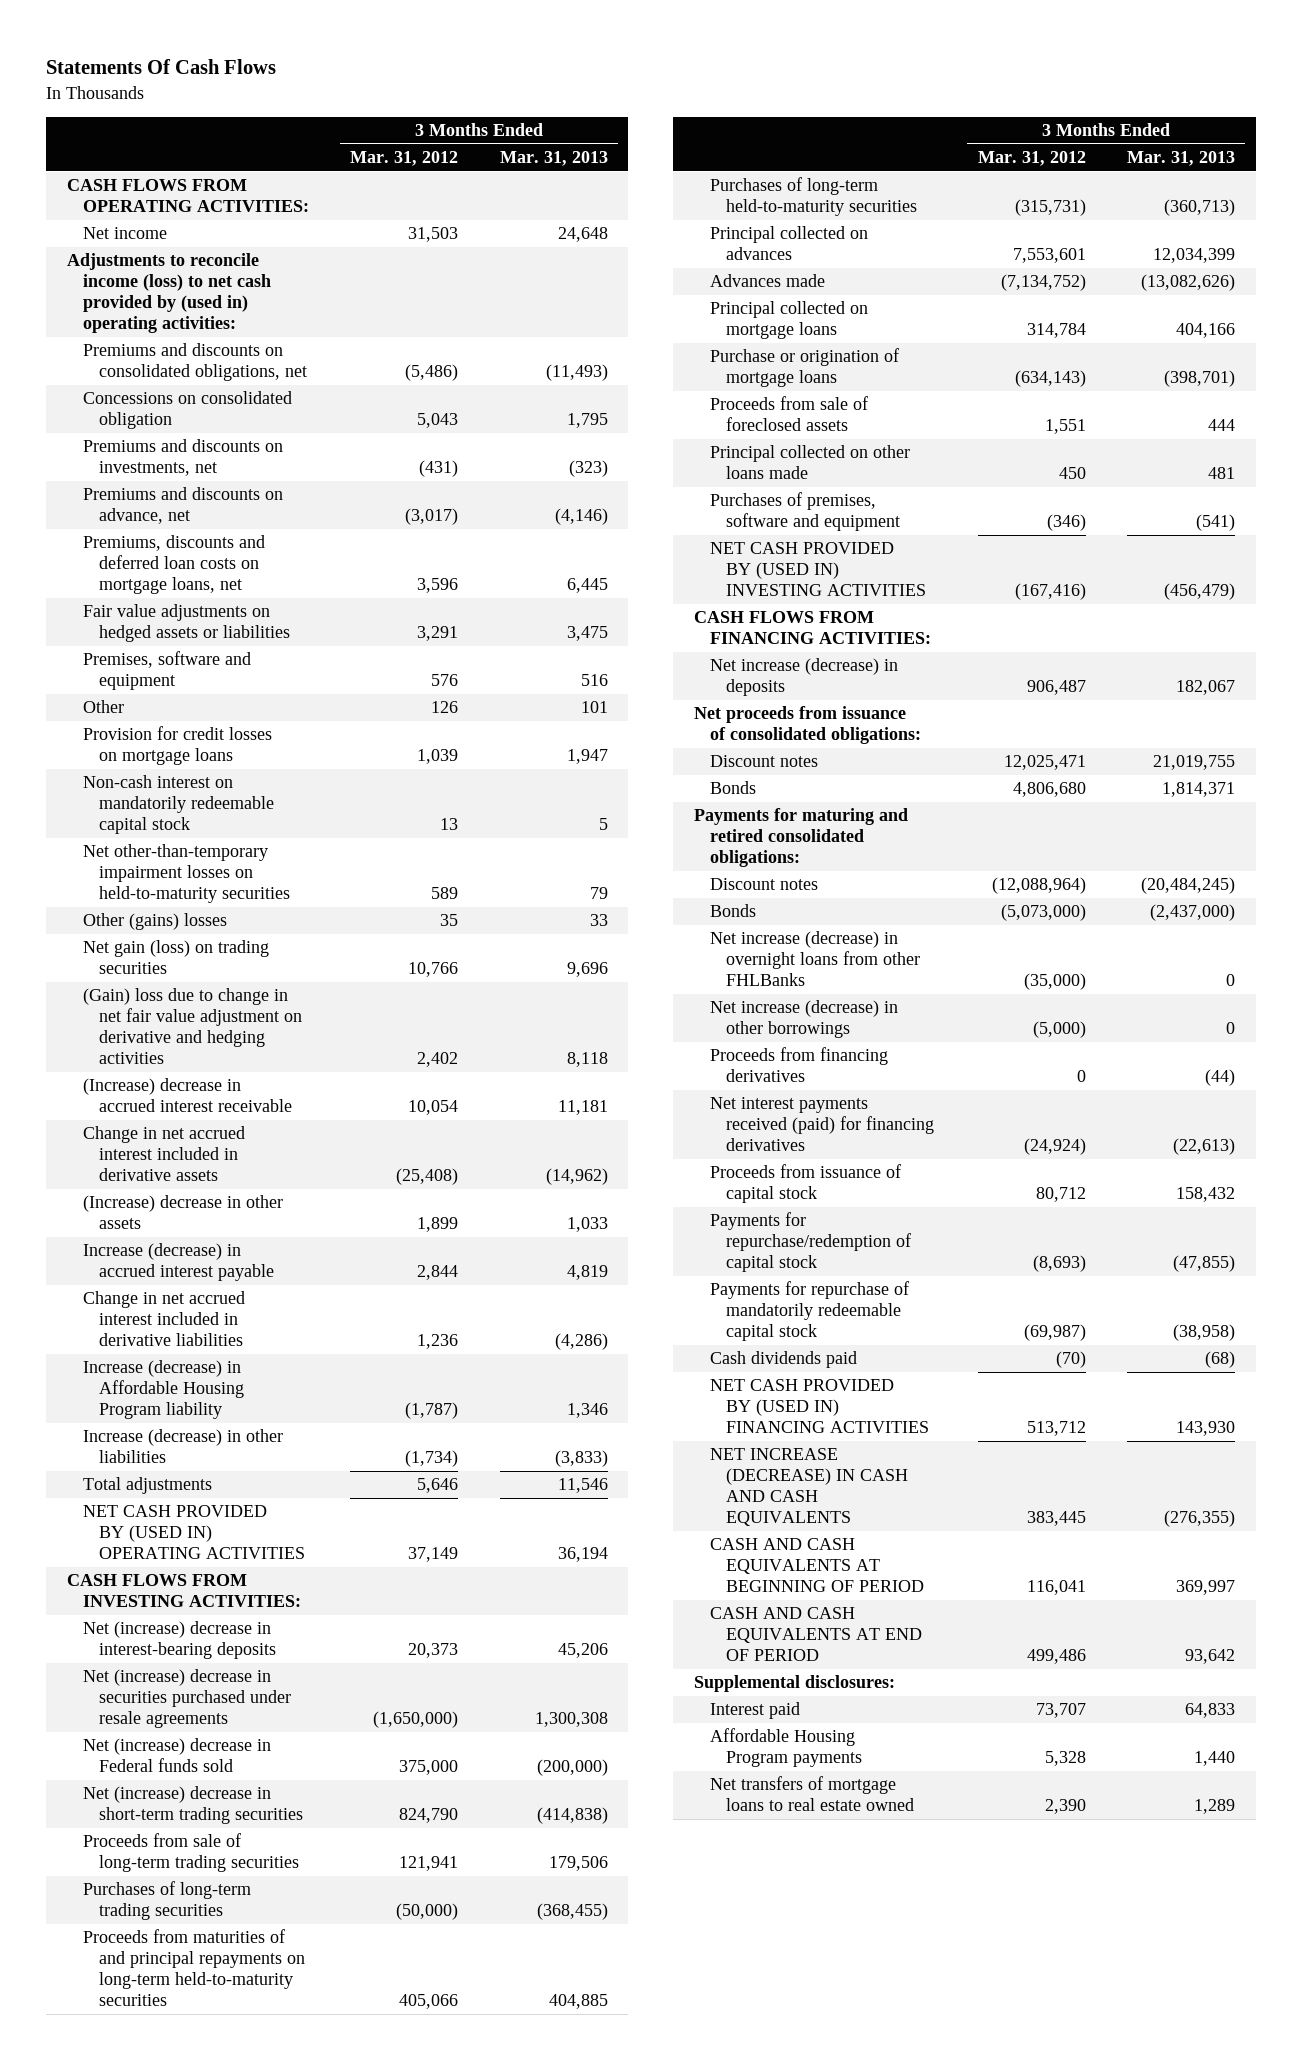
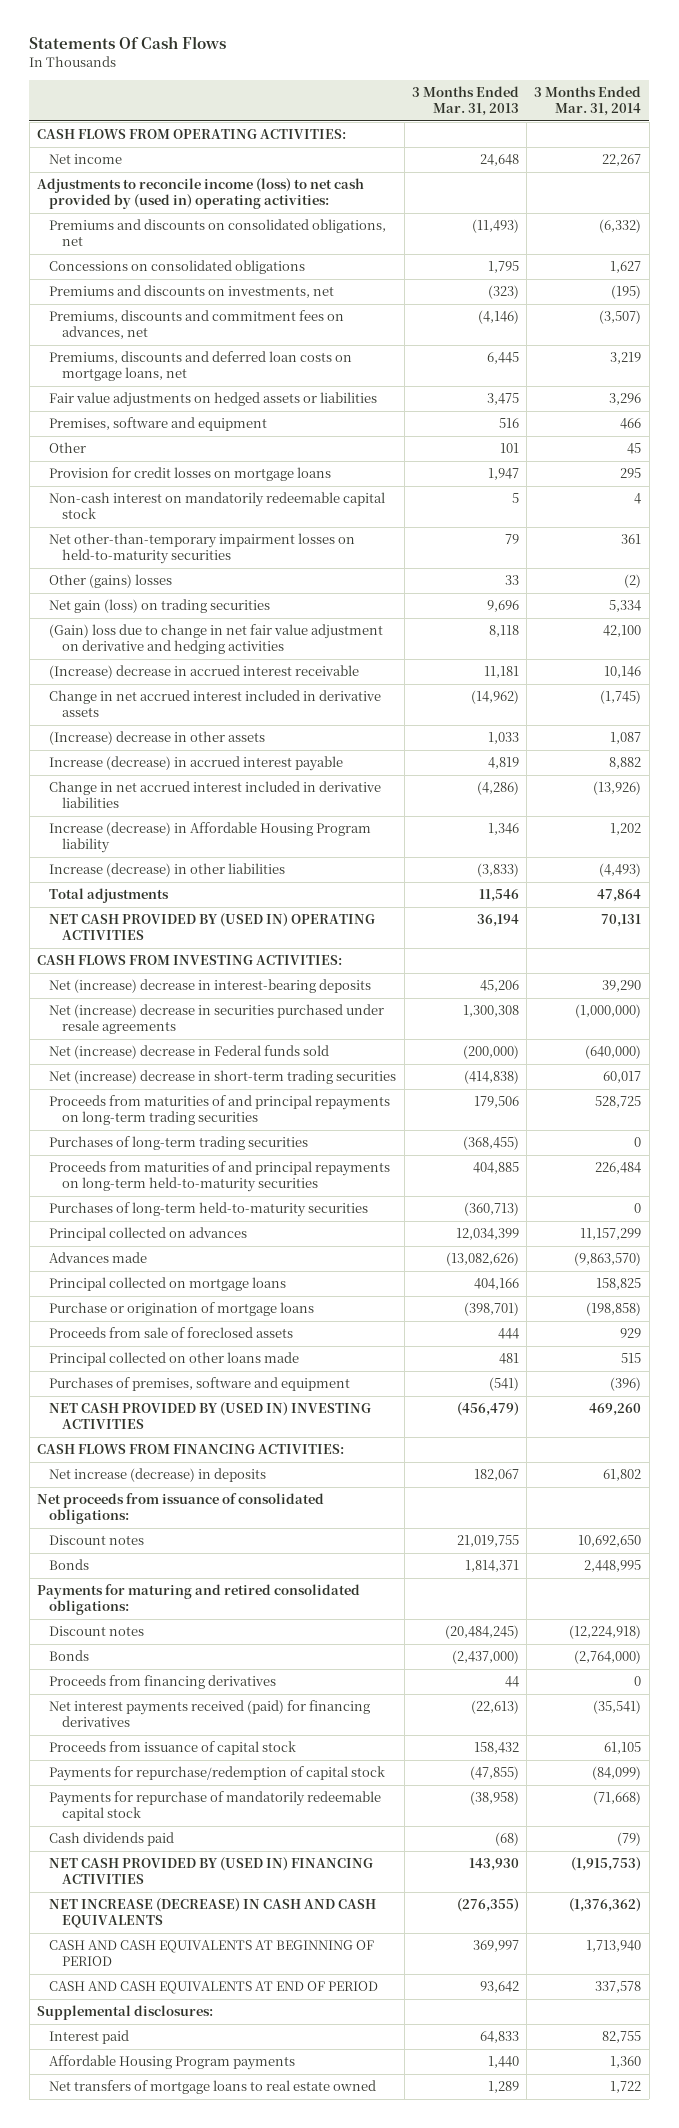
[350,151,459,167] Mar. 31, 2012 -> none
none -> [534,86,642,116] 3 Months Ended Mar. 31, 2014
[83,391,293,430] Concessions on consolidated obligation -> [49,260,306,275] Concessions on consolidated obligations
[83,487,284,525] Premiums and discounts on advance, net -> [49,310,345,340] Premiums, discounts and commitment fees on advances, net
[83,1833,300,1873] Proceeds from sale of long-term trading securities -> [49,1095,391,1126] Proceeds from maturities of and principal repayments on long-term trading securities
[710,931,921,987] Net increase (decrease) in overnight loans from other FHLBanks -> none
[710,1000,899,1039] Net increase (decrease) in other borrowings -> none
[1204,1069,1235,1087] (44) -> [504,1676,519,1688] 44

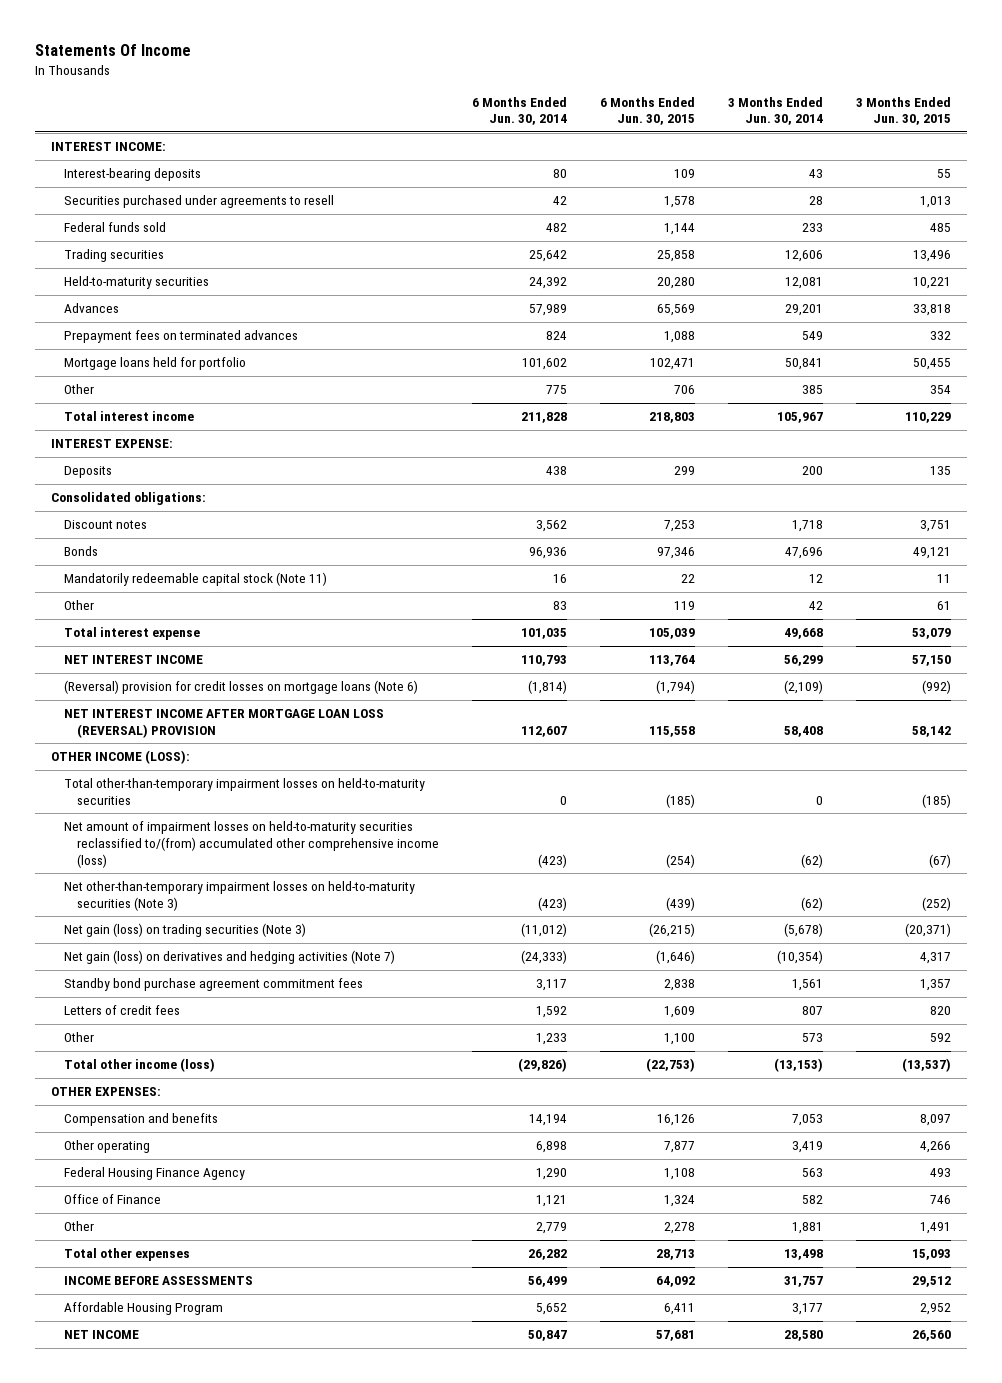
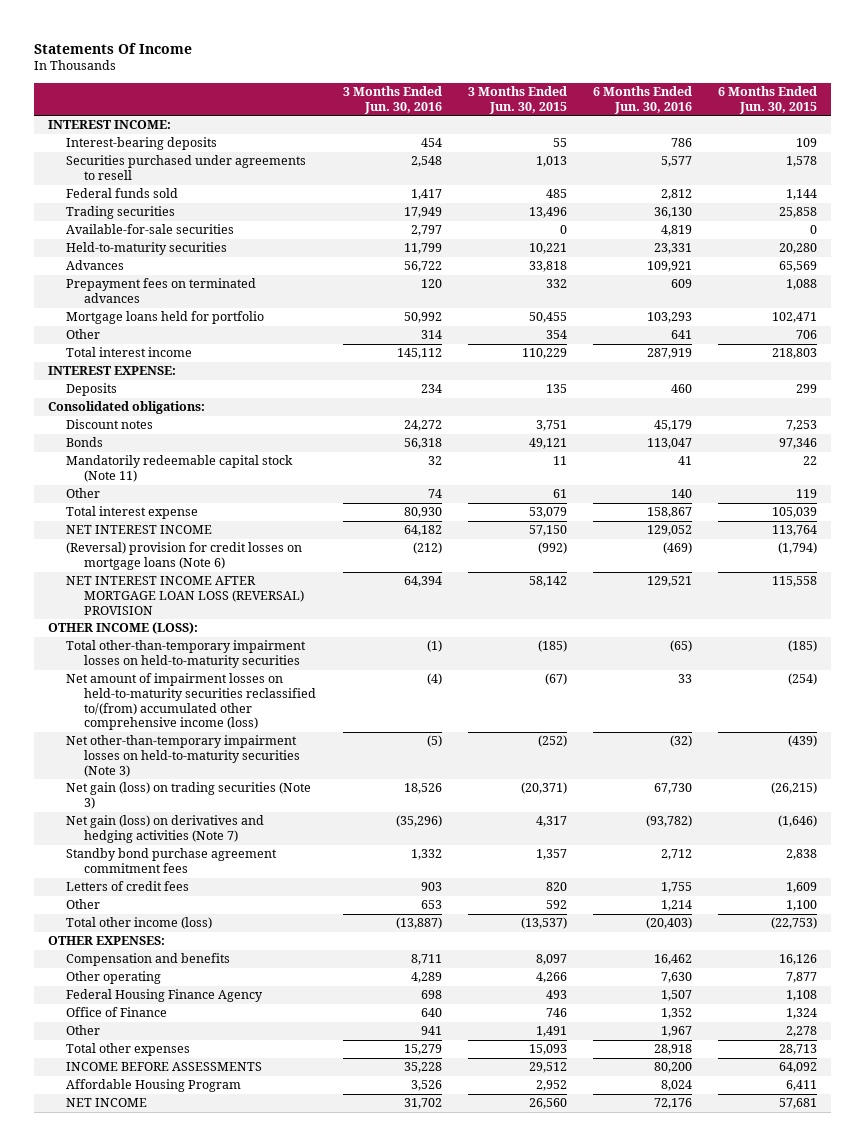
[471,96,567,126] 6 Months Ended Jun. 30, 2014 -> none
[727,96,823,126] 3 Months Ended Jun. 30, 2014 -> none
none -> [342,86,442,114] 3 Months Ended Jun. 30, 2016
none -> [593,86,693,114] 6 Months Ended Jun. 30, 2016
none -> [66,224,235,235] Available-for-sale securities

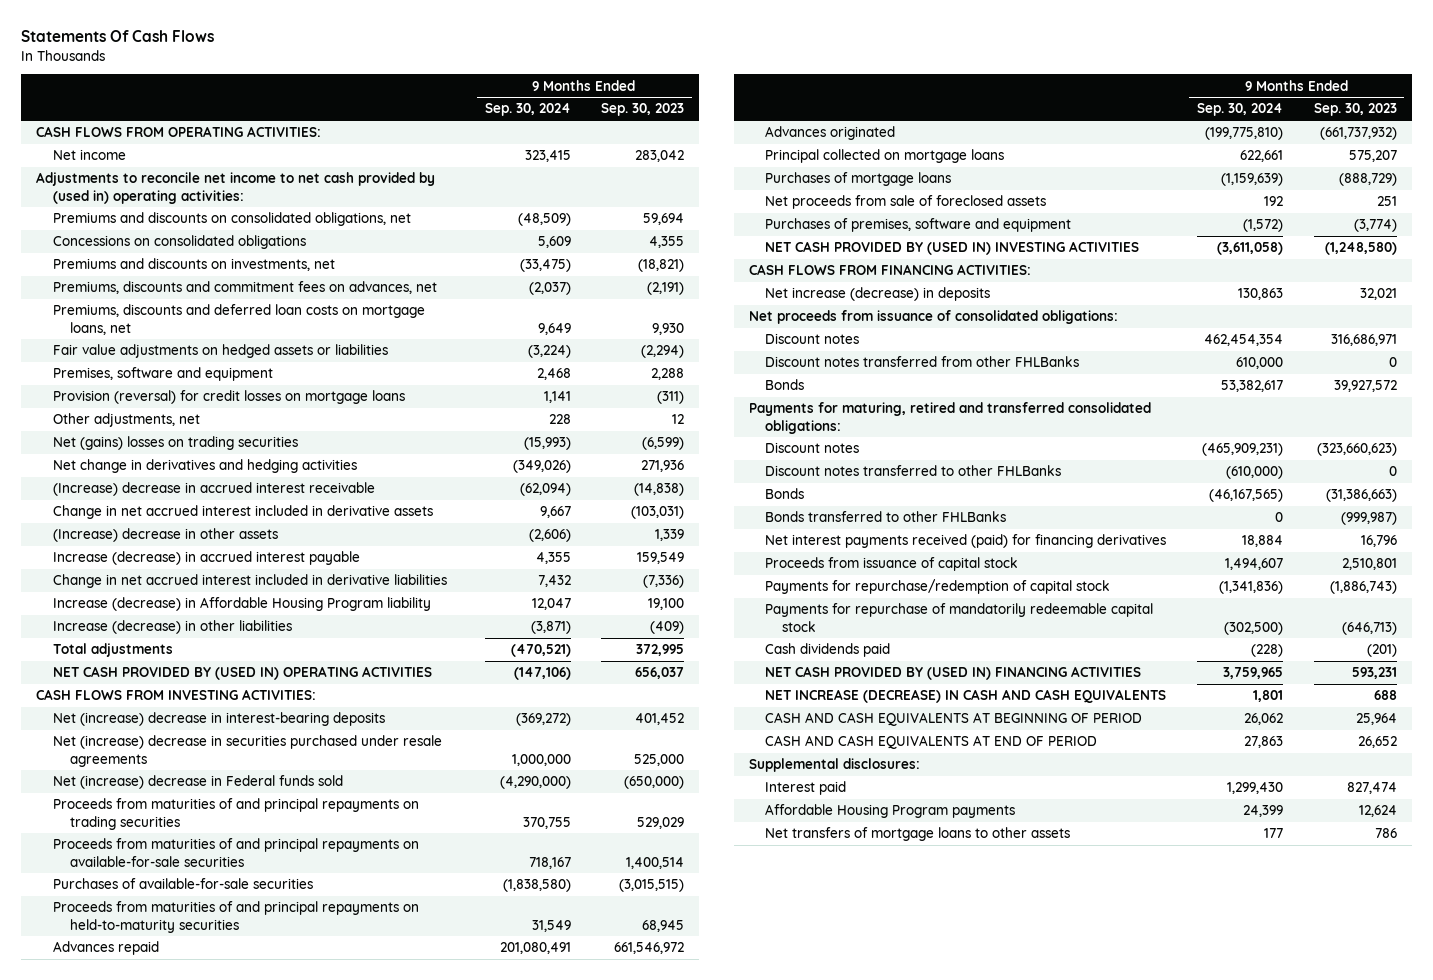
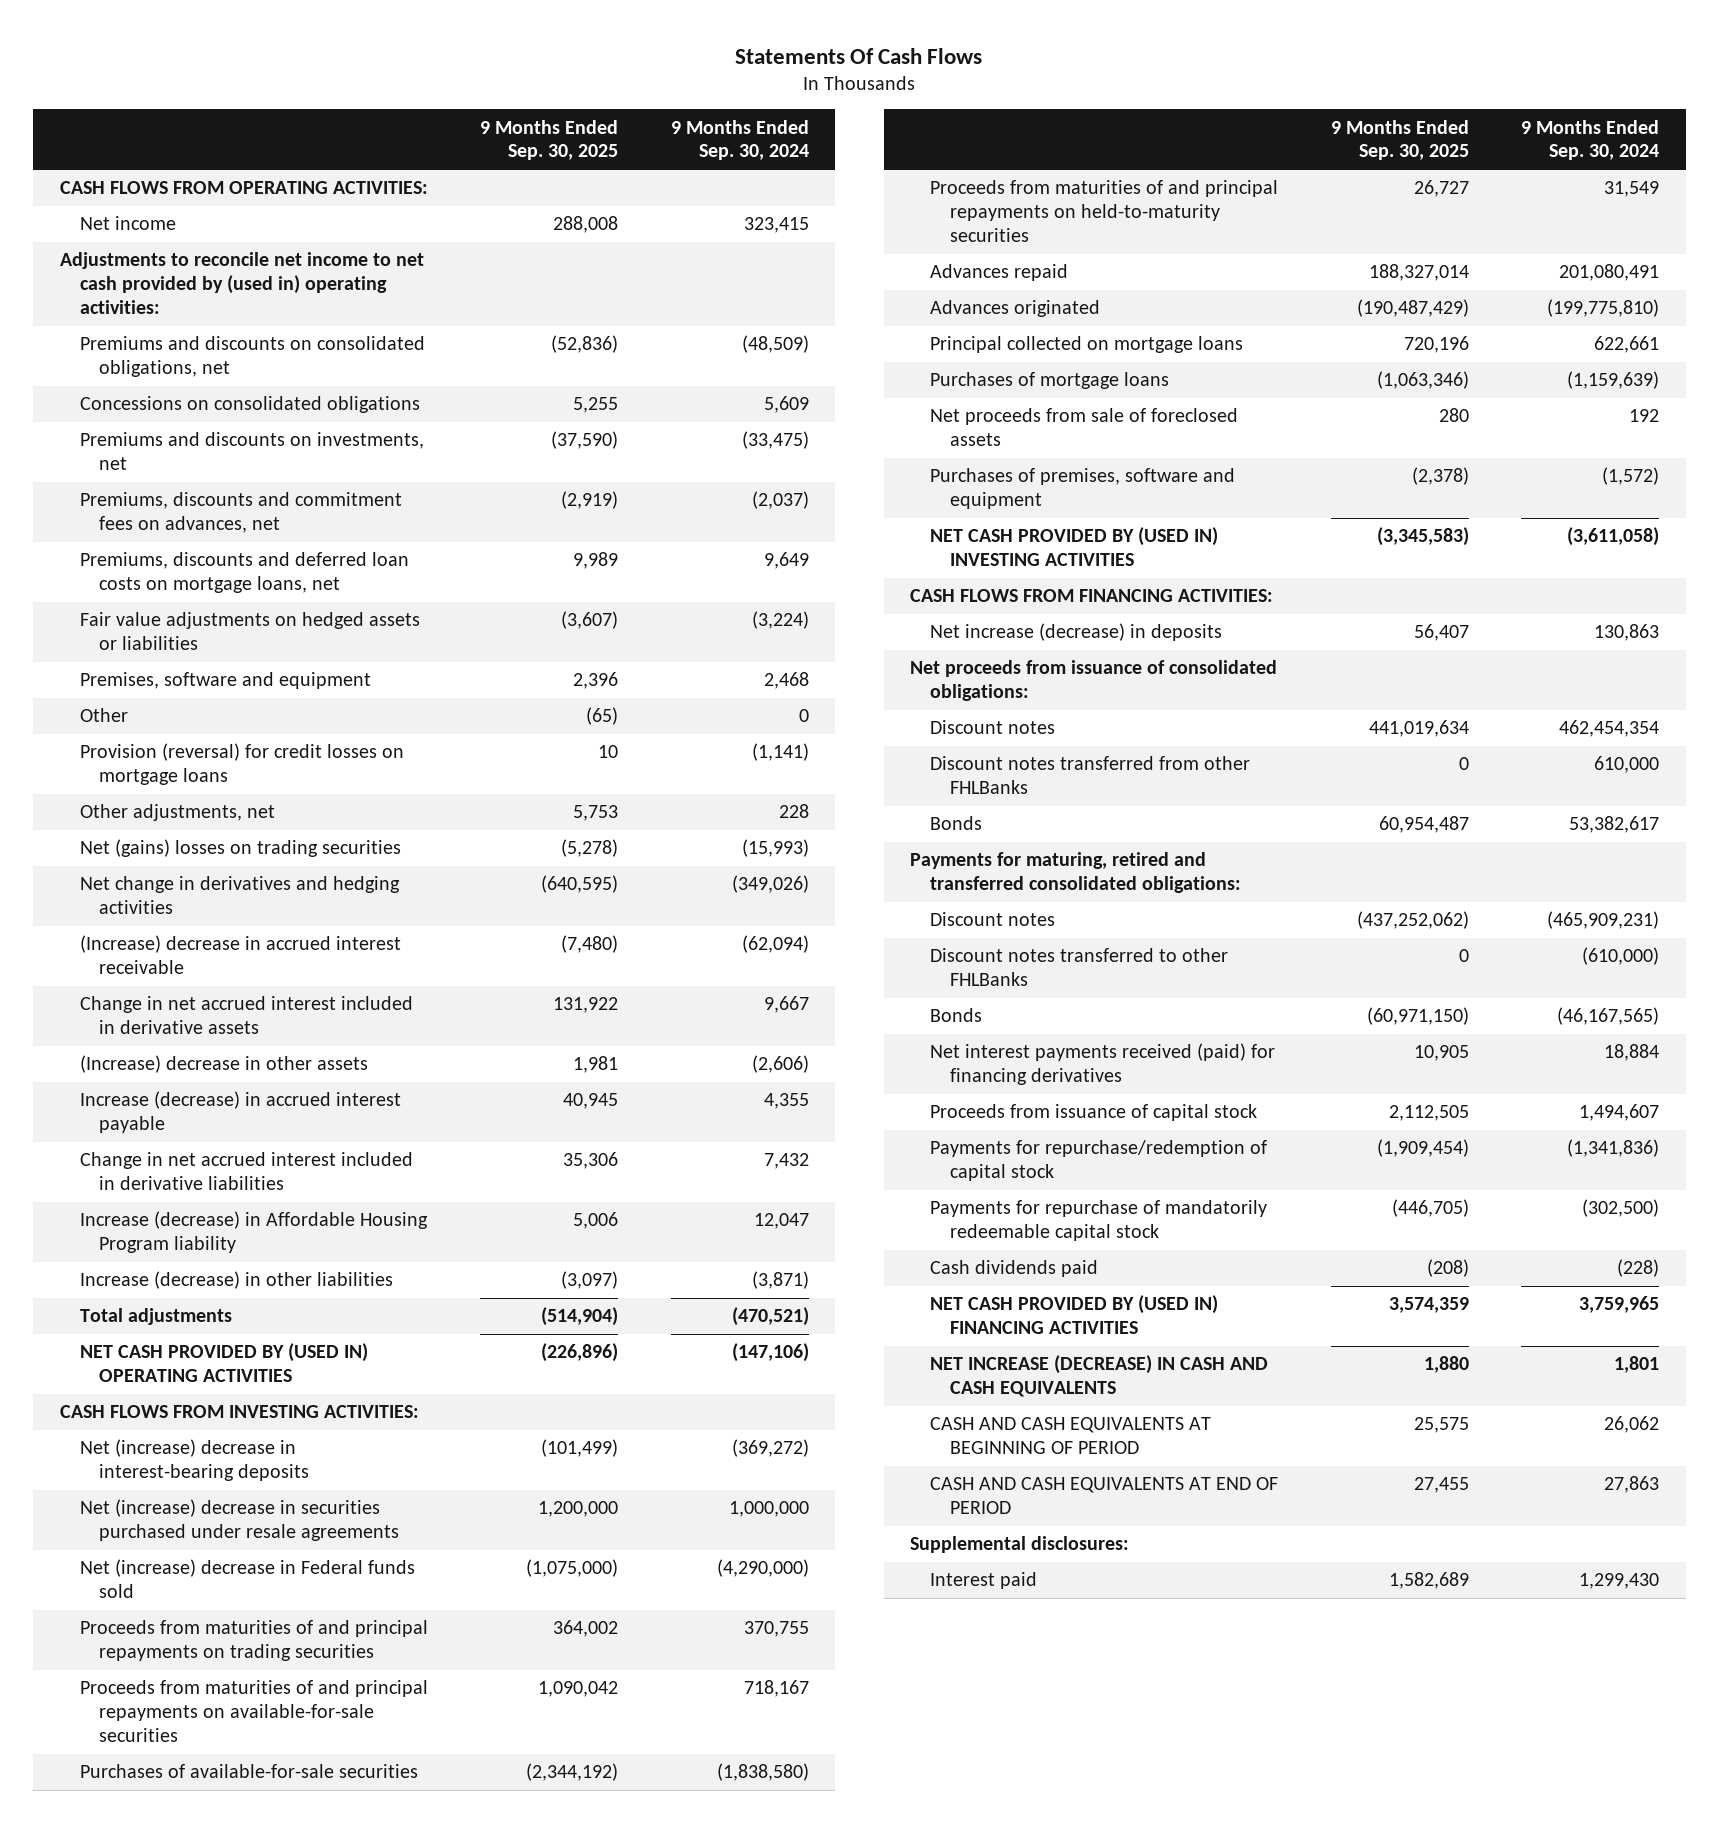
[601,103,685,117] Sep. 30, 2023 -> none
none -> [480,119,619,161] 9 Months Ended Sep. 30, 2025
none -> [79,708,128,723] Other
[543,391,571,404] 1,141 -> [751,743,809,762] (1,141)
[765,511,1007,523] Bonds transferred to other FHLBanks -> none
[765,804,1016,819] Affordable Housing Program payments -> none
[765,827,1071,842] Net transfers of mortgage loans to other assets -> none

